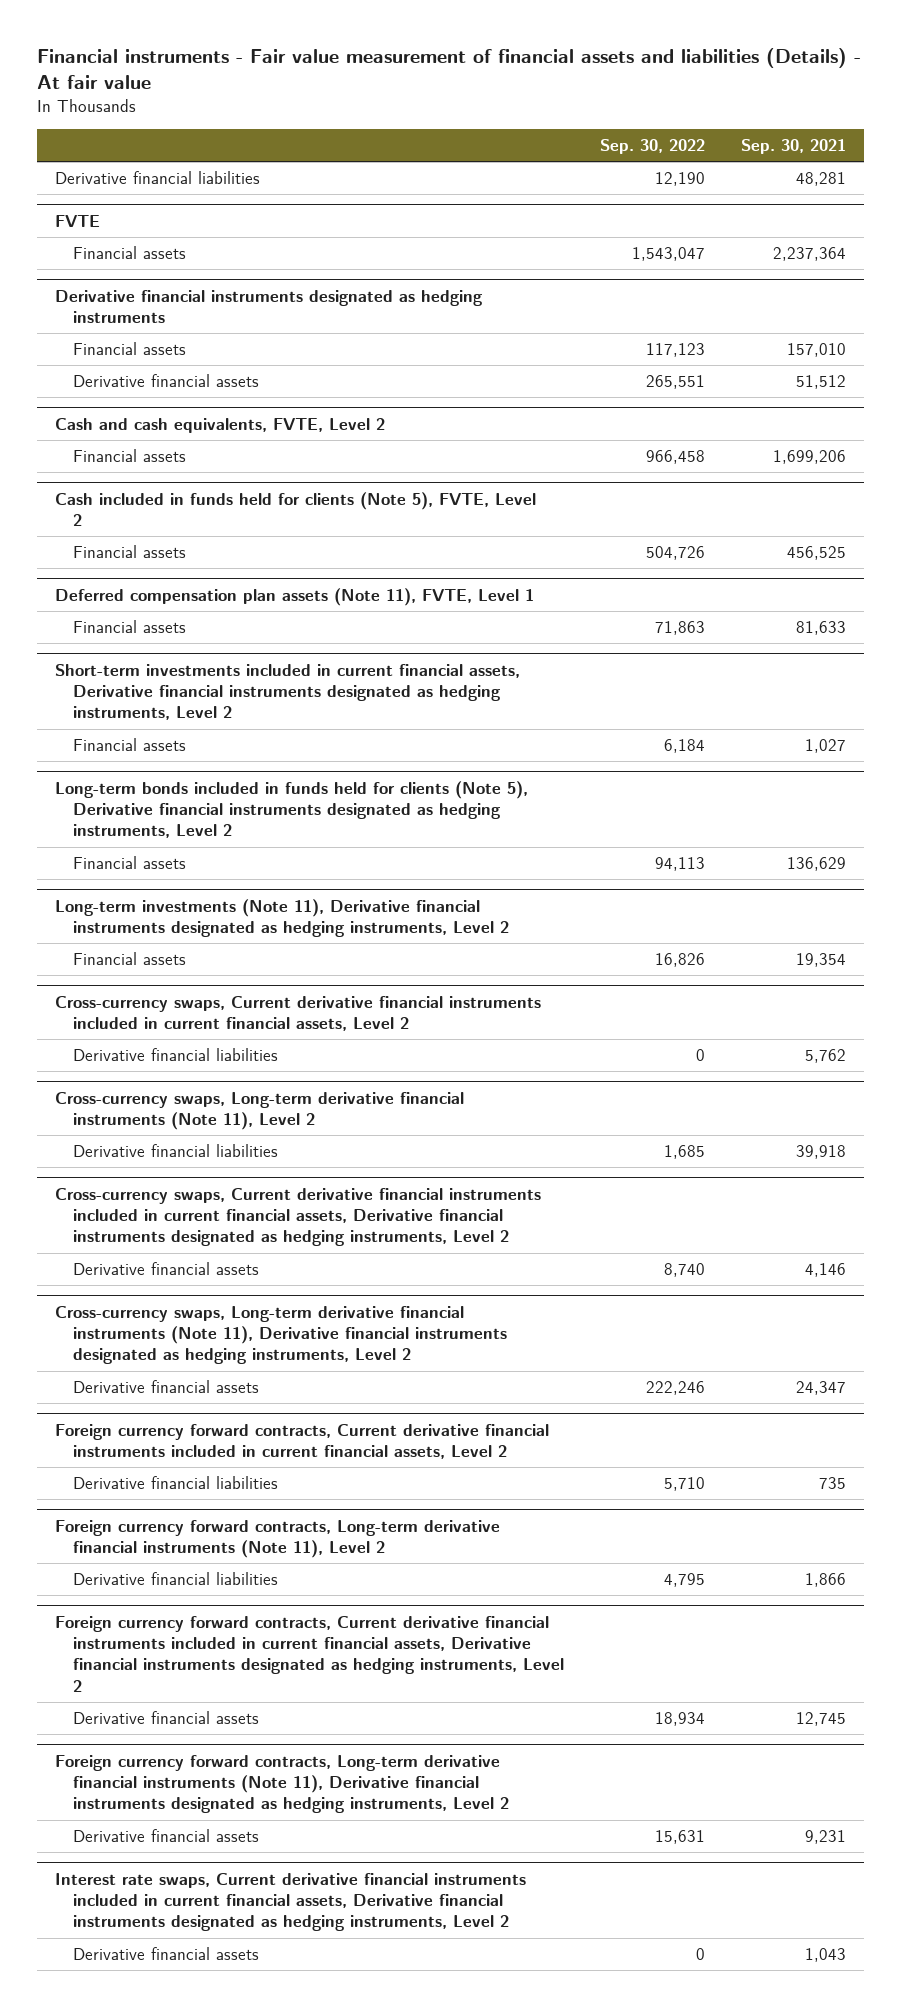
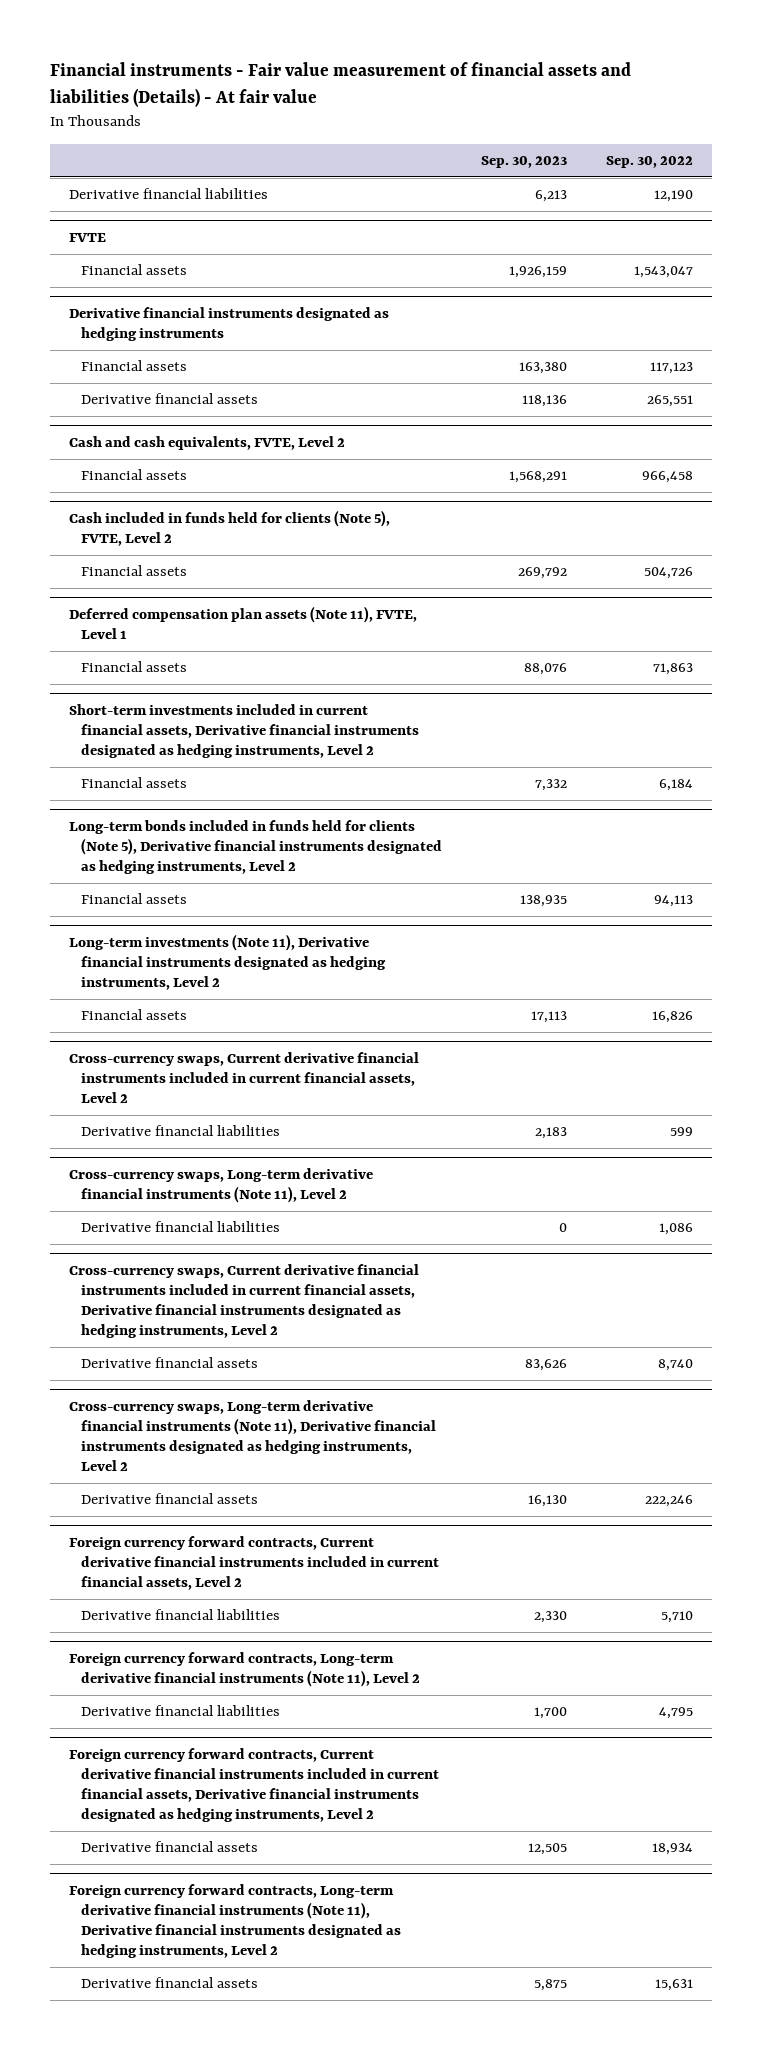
[740,138,846,154] Sep. 30, 2021 -> none
none -> [481,155,568,168] Sep. 30, 2023
[695,1049,705,1062] 0 -> [669,1127,693,1137] 599
[663,1145,705,1160] 1,685 -> [658,1223,693,1236] 1,086
[54,1872,526,1932] Interest rate swaps, Current derivative financial instruments included in current financial assets, Derivative financial instruments designated as hedging instruments, Level 2 -> none
[72,1947,259,1961] Derivative financial assets -> none

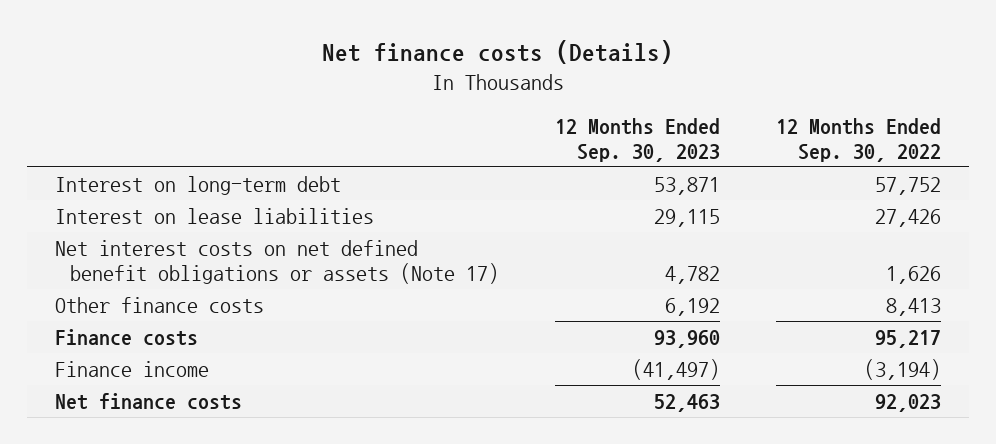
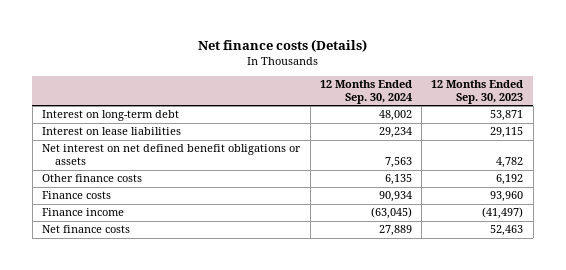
[776,117,942,162] 12 Months Ended Sep. 30, 2022 -> none
none -> [319,80,412,105] 12 Months Ended Sep. 30, 2024
[55,239,500,284] Net interest costs on net defined benefit obligations or assets (Note 17) -> [42,144,302,166] Net interest on net defined benefit obligations or assets

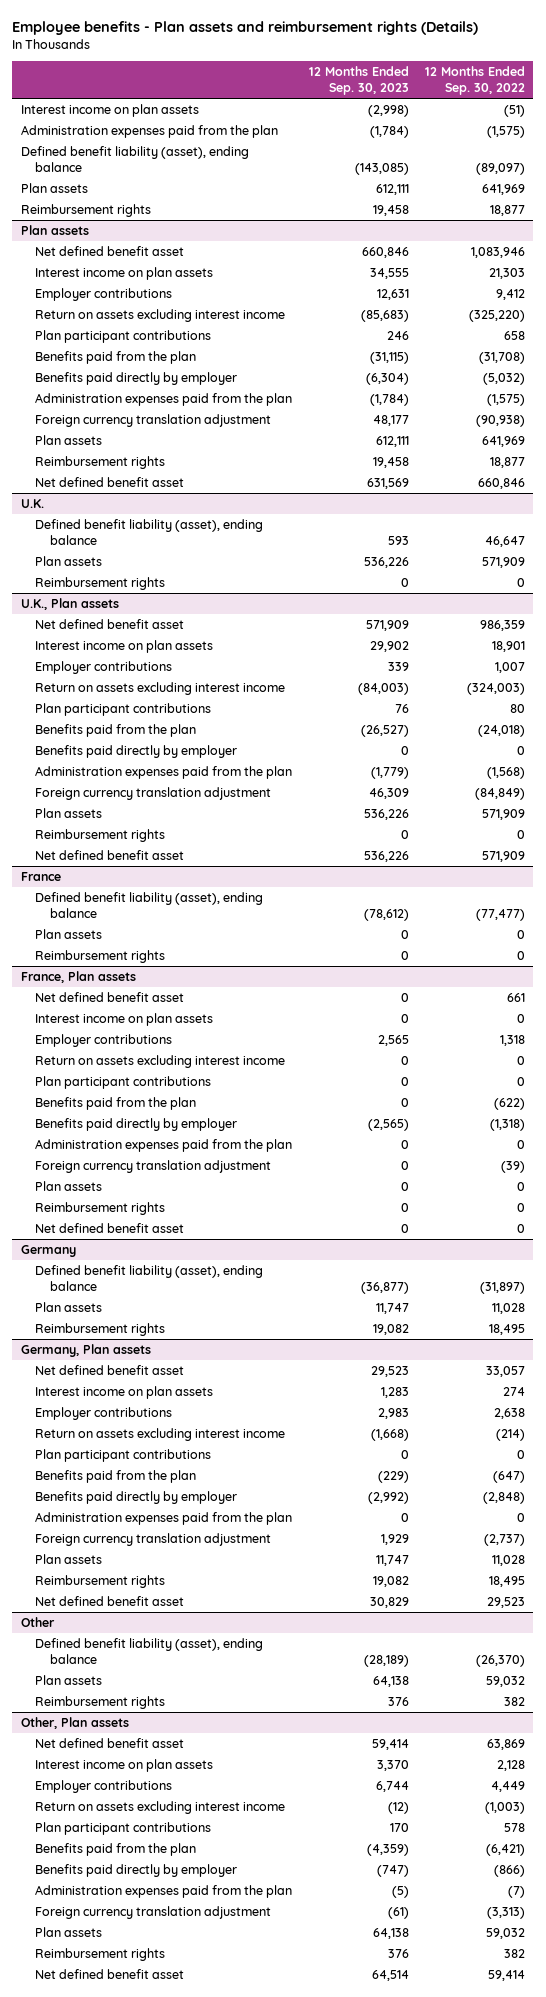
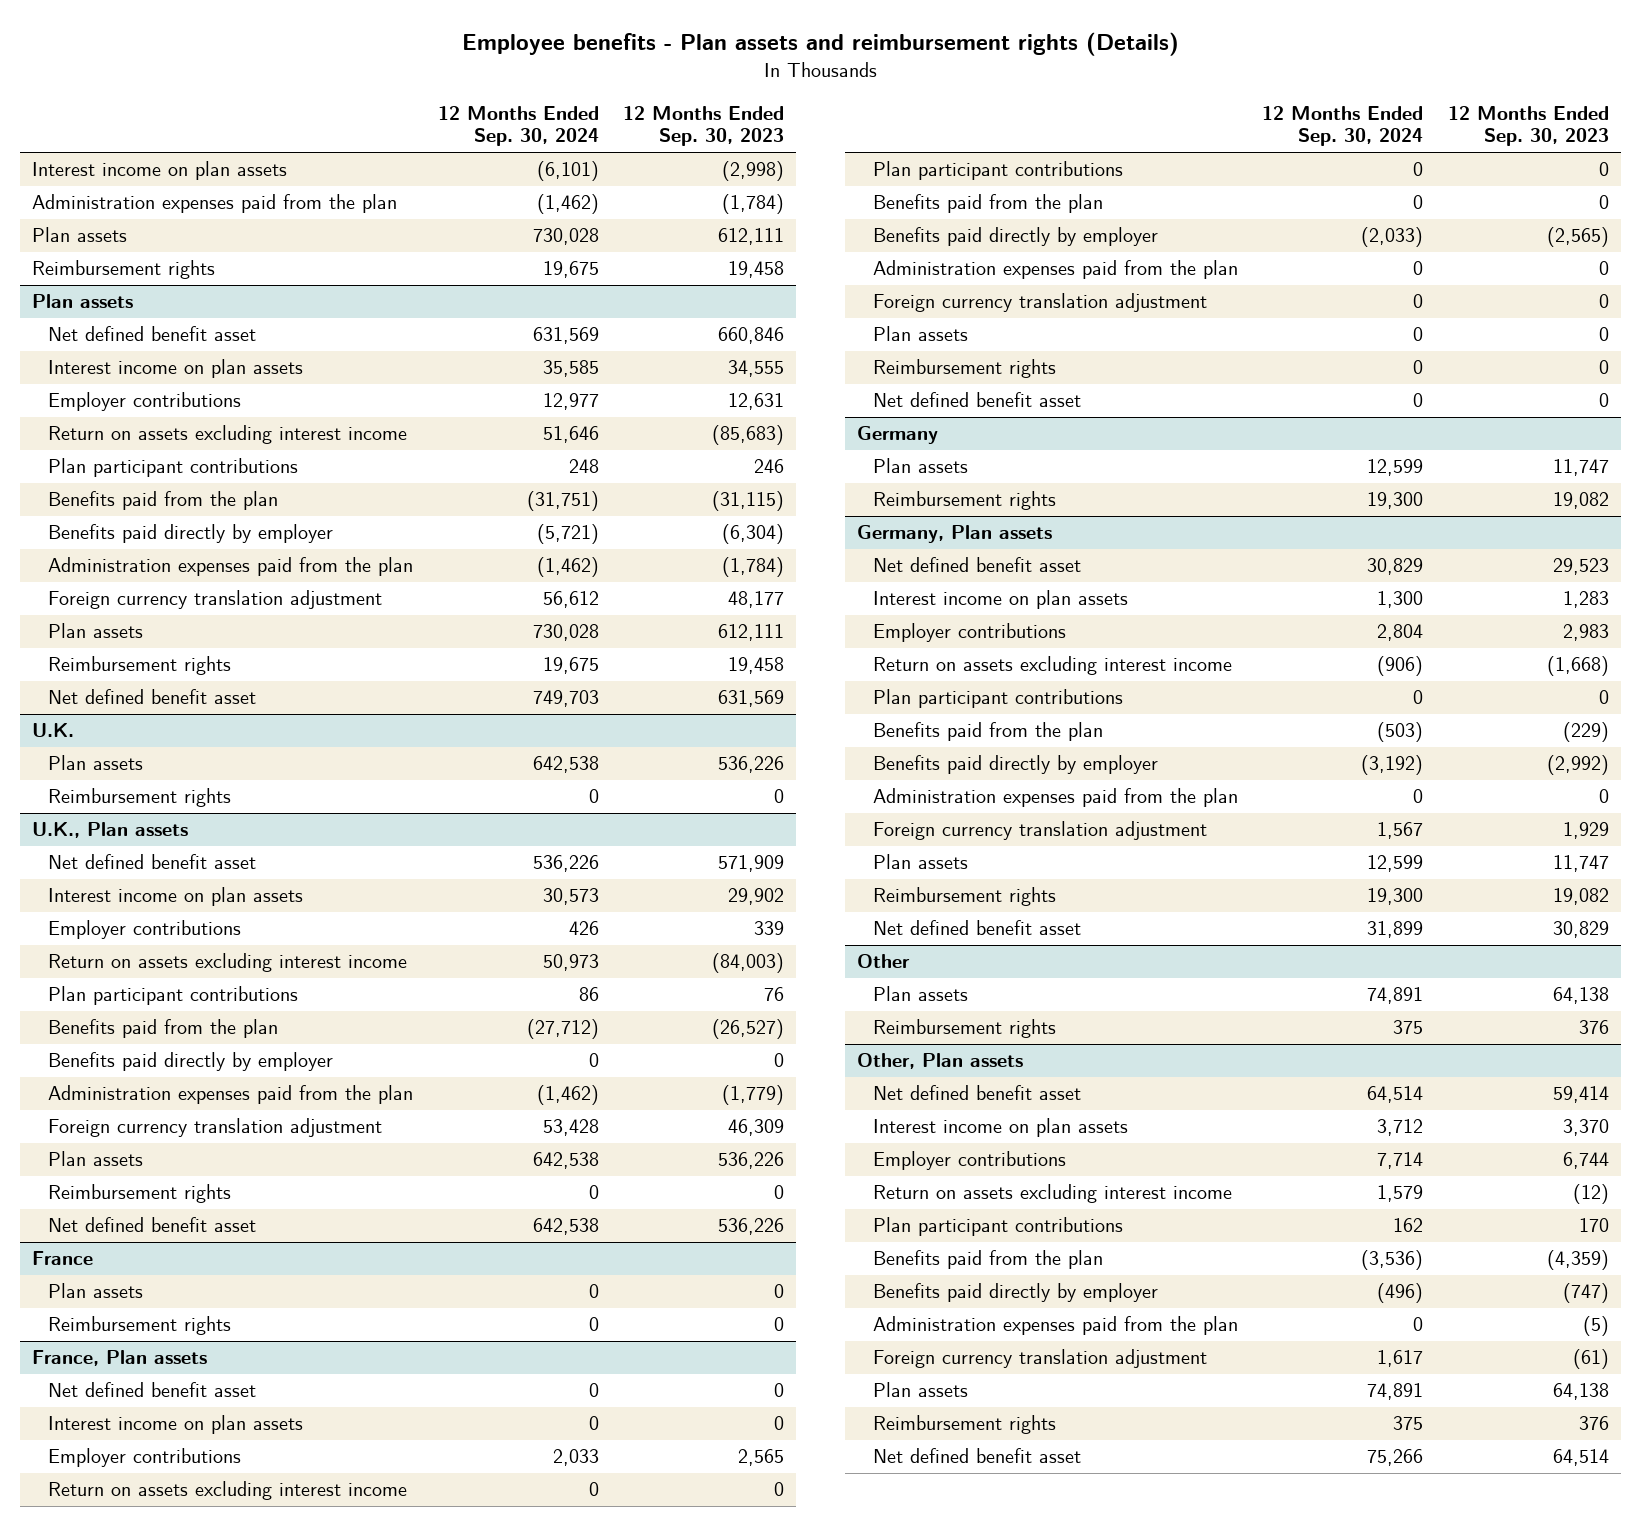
[424,66,525,95] 12 Months Ended Sep. 30, 2022 -> none
none -> [437,105,599,147] 12 Months Ended Sep. 30, 2024
[20,146,249,172] Defined benefit liability (asset), ending balance -> none
[35,519,264,545] Defined benefit liability (asset), ending balance -> none
[35,892,264,918] Defined benefit liability (asset), ending balance -> none
[35,1265,264,1291] Defined benefit liability (asset), ending balance -> none
[35,1638,264,1664] Defined benefit liability (asset), ending balance -> none

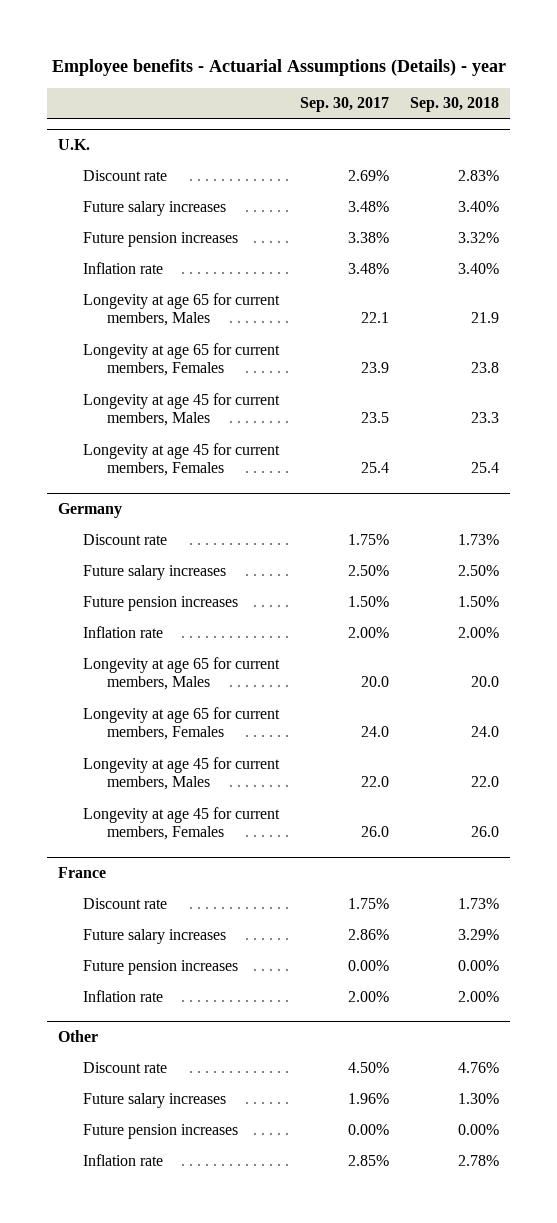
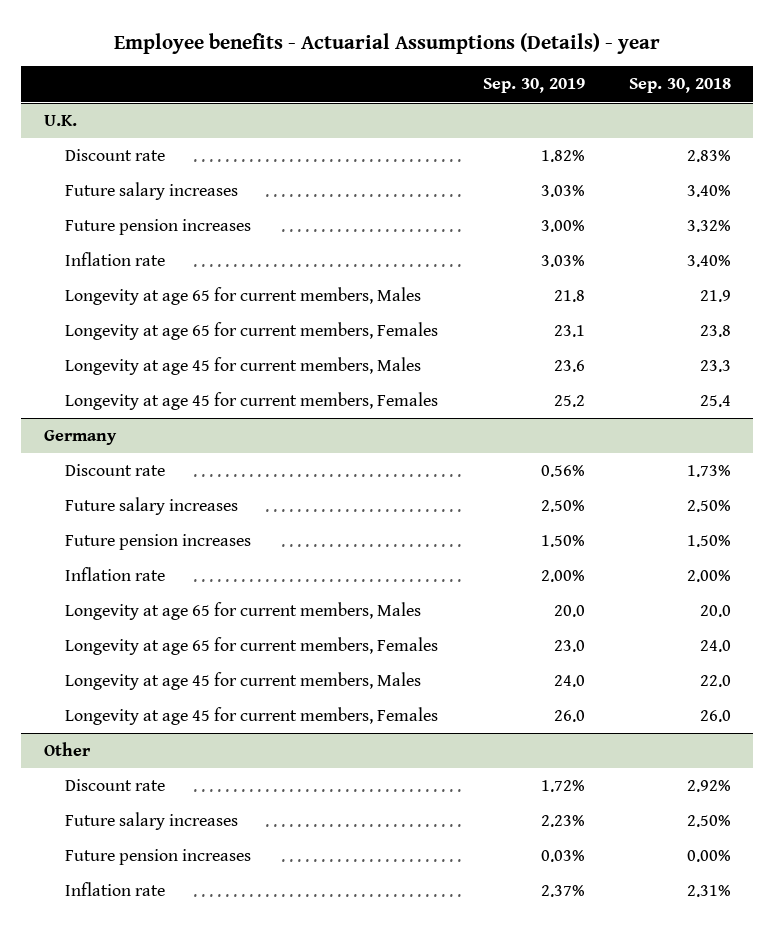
[299,97,389,113] Sep. 30, 2017 -> none
none -> [482,78,585,94] Sep. 30, 2019
[58,866,107,878] France -> none
[82,897,167,909] Discount rate -> none
[82,928,226,944] Future salary increases -> none
[82,959,238,975] Future pension increases -> none
[82,989,163,1002] Inflation rate -> none
[458,1061,500,1073] 4.76% -> [687,779,732,792] 2.92%
[458,1092,500,1104] 1.30% -> [687,814,732,827] 2.50%
[458,1154,500,1166] 2.78% -> [687,884,732,897] 2.31%

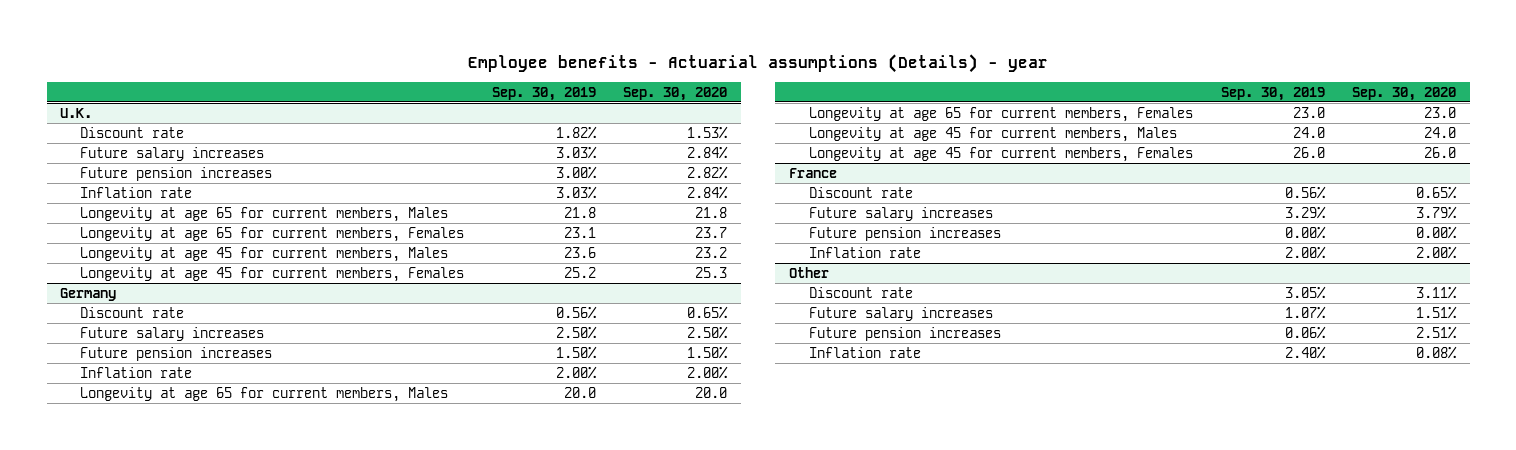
[114,32,661,54] Employee benefits - Actuarial Assumptions (Details) - year -> [468,54,1049,74] Employee benefits - Actuarial assumptions (Details) - year
[629,78,732,94] Sep. 30, 2018 -> none
none -> [623,86,728,101] Sep. 30, 2020
none -> [789,167,838,178] France
none -> [809,186,914,198] Discount rate
none -> [809,206,994,221] Future salary increases
none -> [809,226,1002,241] Future pension increases
none -> [809,246,922,258] Inflation rate
[540,779,585,792] 1.72% -> [1284,285,1326,299] 3.05%
[540,814,585,827] 2.23% -> [1284,305,1326,319] 1.07%
[540,849,585,862] 0.03% -> [1284,325,1326,339] 0.06%
[540,884,585,897] 2.37% -> [1284,345,1326,359] 2.40%

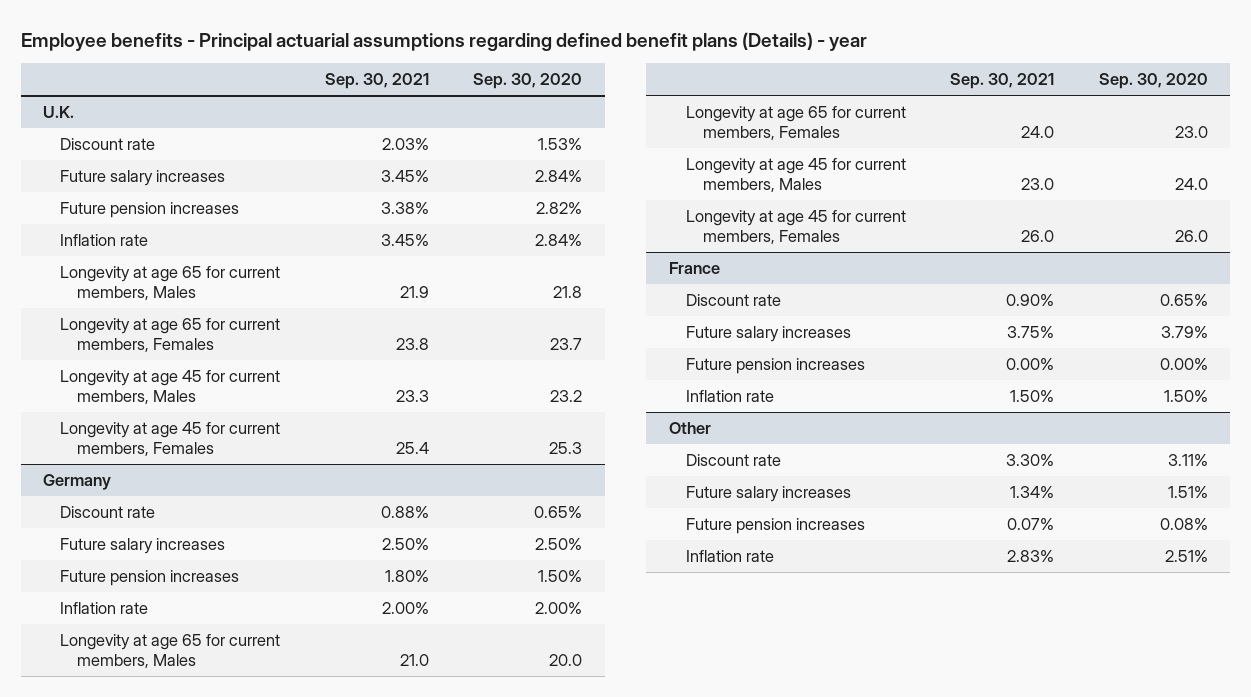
[468,54,1049,74] Employee benefits - Actuarial assumptions (Details) - year -> [20,31,867,51] Employee benefits - Principal actuarial assumptions regarding defined benefit plans (Details) - year
[491,86,596,101] Sep. 30, 2019 -> none
none -> [324,73,429,90] Sep. 30, 2021
[1416,245,1458,259] 2.00% -> [1164,390,1209,403] 1.50%
[1416,325,1458,339] 2.51% -> [1160,518,1209,531] 0.08%
[1416,345,1458,359] 0.08% -> [1165,550,1209,563] 2.51%

